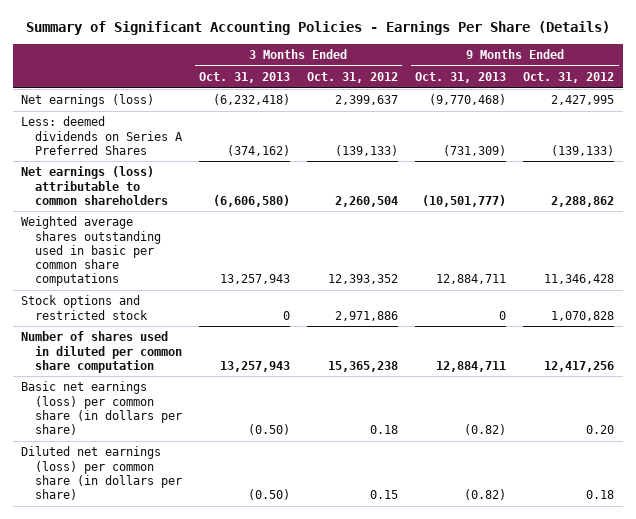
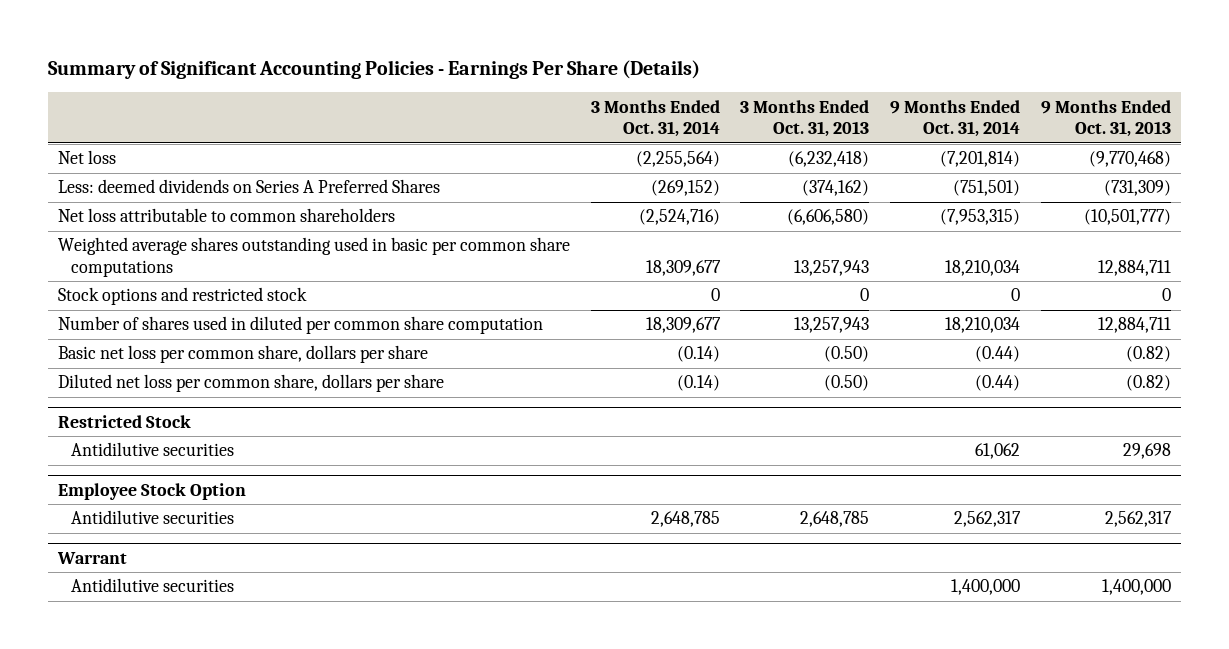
[307,72,399,84] Oct. 31, 2012 -> none
[523,72,615,84] Oct. 31, 2012 -> none
none -> [590,99,720,138] 3 Months Ended Oct. 31, 2014
none -> [890,99,1021,138] 9 Months Ended Oct. 31, 2014
[21,94,155,108] Net earnings (loss) -> [58,150,117,165] Net loss
[21,166,168,205] Net earnings (loss) attributable to common shareholders -> [58,208,396,223] Net loss attributable to common shareholders
[21,381,182,436] Basic net earnings (loss) per common share (in dollars per share) -> [58,345,429,364] Basic net loss per common share, dollars per share
[21,446,182,501] Diluted net earnings (loss) per common share (in dollars per share) -> [58,374,445,393] Diluted net loss per common share, dollars per share
none -> [58,415,192,429] Restricted Stock
none -> [70,442,234,457] Antidilutive securities
none -> [58,483,247,501] Employee Stock Option
none -> [70,510,234,525] Antidilutive securities
none -> [57,552,128,565] Warrant
none -> [70,578,234,593] Antidilutive securities

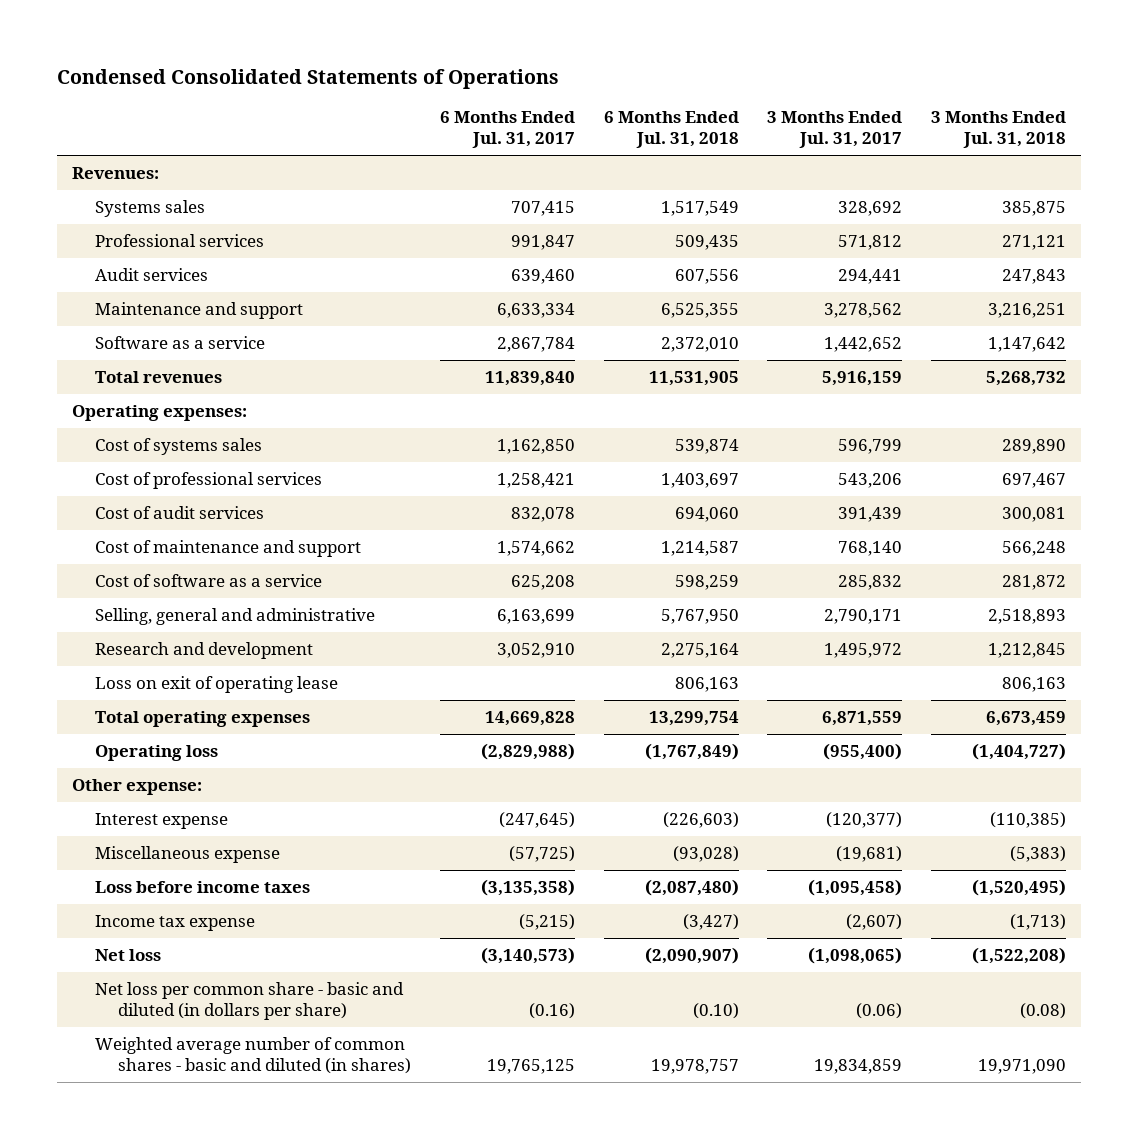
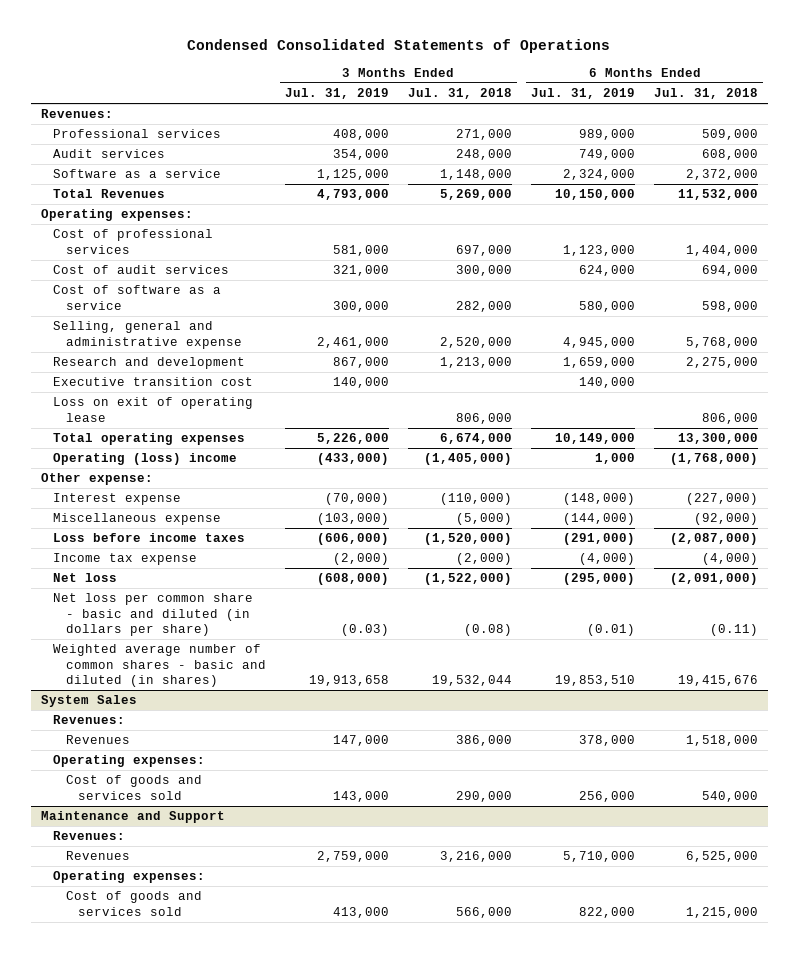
[439,111,575,149] 6 Months Ended Jul. 31, 2017 -> none
[767,111,903,149] 3 Months Ended Jul. 31, 2017 -> none
none -> [284,88,389,100] Jul. 31, 2019
none -> [531,88,636,100] Jul. 31, 2019
[94,199,205,217] Systems sales -> none
[94,301,303,319] Maintenance and support -> none
[674,234,739,250] 509,435 -> [702,129,759,141] 509,000
[1002,234,1067,250] 271,121 -> [455,129,512,141] 271,000
[674,268,739,284] 607,556 -> [702,149,759,161] 608,000
[1002,268,1067,284] 247,843 -> [455,149,512,161] 248,000
[660,336,739,352] 2,372,010 -> [686,169,759,181] 2,372,000
[988,336,1067,352] 1,147,642 -> [439,169,512,181] 1,148,000
[94,370,222,383] Total revenues -> [53,189,166,199] Total Revenues
[648,370,739,386] 11,531,905 -> [678,189,759,201] 11,532,000
[986,370,1067,386] 5,268,732 -> [439,189,512,201] 5,269,000
[94,437,262,455] Cost of systems sales -> none
[94,539,361,557] Cost of maintenance and support -> none
[660,472,739,488] 1,403,697 -> [686,244,759,256] 1,404,000
[1002,472,1067,488] 697,467 -> [455,244,512,256] 697,000
[674,506,739,522] 694,060 -> [702,265,759,277] 694,000
[1002,506,1067,522] 300,081 -> [455,265,512,277] 300,000
[674,574,739,590] 598,259 -> [702,300,759,312] 598,000
[1002,574,1067,590] 281,872 -> [455,300,512,312] 282,000
[94,607,375,625] Selling, general and administrative -> [53,321,242,349] Selling, general and administrative expense
[660,608,739,624] 5,767,950 -> [686,336,759,348] 5,768,000
[988,608,1067,624] 2,518,893 -> [439,336,512,348] 2,520,000
[660,642,739,658] 2,275,164 -> [686,357,759,369] 2,275,000
[988,642,1067,658] 1,212,845 -> [439,357,512,369] 1,213,000
none -> [53,377,254,387] Executive transition cost
[674,676,739,692] 806,163 -> [702,412,759,424] 806,000
[1002,676,1067,692] 806,163 -> [455,412,512,424] 806,000
[648,710,739,726] 13,299,754 -> [678,433,759,445] 13,300,000
[986,710,1067,726] 6,673,459 -> [439,433,512,445] 6,674,000
[94,744,218,761] Operating loss -> [53,453,238,466] Operating (loss) income
[644,742,739,760] (1,767,849) -> [670,453,759,466] (1,768,000)
[972,742,1067,760] (1,404,727) -> [423,453,512,466] (1,405,000)
[662,811,739,828] (226,603) -> [686,493,759,506] (227,000)
[990,811,1067,828] (110,385) -> [439,493,512,506] (110,000)
[672,845,739,862] (93,028) -> [694,513,759,526] (92,000)
[1010,845,1067,862] (5,383) -> [455,513,512,526] (5,000)
[644,878,739,896] (2,087,480) -> [670,533,759,546] (2,087,000)
[972,878,1067,896] (1,520,495) -> [423,533,512,546] (1,520,000)
[682,913,739,930] (3,427) -> [702,553,759,566] (4,000)
[1010,913,1067,930] (1,713) -> [455,553,512,566] (2,000)
[644,946,739,964] (2,090,907) -> [670,573,759,586] (2,091,000)
[972,946,1067,964] (1,522,208) -> [423,573,512,586] (1,522,000)
[692,1003,739,1020] (0.10) -> [710,623,759,636] (0.11)
[650,1059,739,1075] 19,978,757 -> [678,674,759,686] 19,415,676
[978,1059,1067,1075] 19,971,090 -> [431,674,512,686] 19,532,044
none -> [40,695,137,708] System Sales
none -> [53,715,126,725] Revenues:
none -> [65,735,130,745] Revenues
none -> [53,755,206,768] Operating expenses:
none -> [65,775,202,800] Cost of goods and services sold
none -> [40,811,225,824] Maintenance and Support
none -> [53,831,126,841] Revenues:
none -> [65,851,130,861] Revenues
none -> [53,871,206,884] Operating expenses:
none -> [65,891,202,916] Cost of goods and services sold

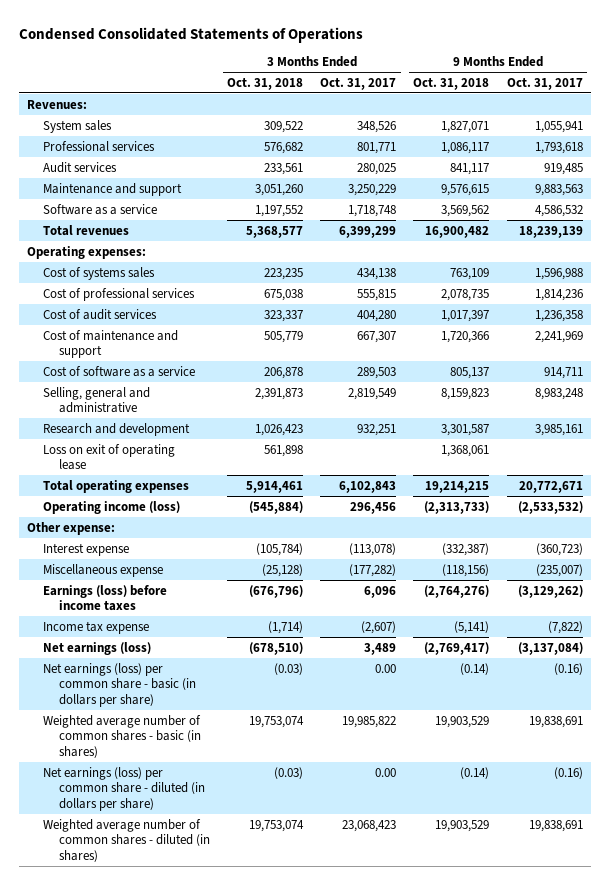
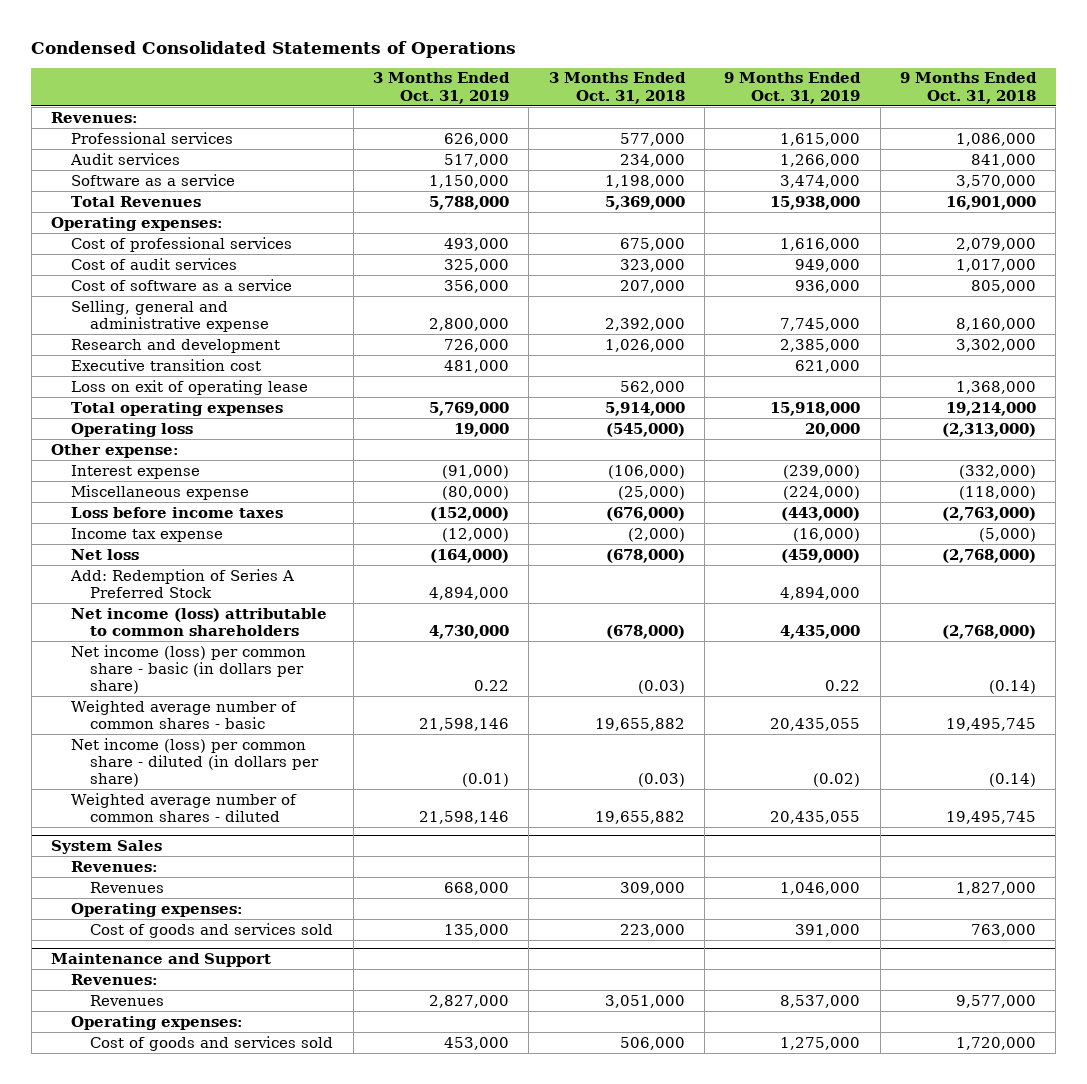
[320,77,397,90] Oct. 31, 2017 -> none
[506,77,583,90] Oct. 31, 2017 -> none
none -> [373,72,511,104] 3 Months Ended Oct. 31, 2019
none -> [724,72,862,104] 9 Months Ended Oct. 31, 2019
[43,119,113,133] System sales -> none
[43,182,183,196] Maintenance and support -> none
[264,141,304,154] 576,682 -> [619,132,685,146] 577,000
[441,141,490,154] 1,086,117 -> [955,132,1036,146] 1,086,000
[264,162,304,175] 233,561 -> [619,153,685,167] 234,000
[450,162,490,175] 841,117 -> [970,153,1036,167] 841,000
[255,204,304,217] 1,197,552 -> [604,174,685,188] 1,198,000
[441,204,490,217] 3,569,562 -> [955,174,1036,188] 3,570,000
[43,224,130,236] Total revenues -> [70,195,201,207] Total Revenues
[246,225,304,238] 5,368,577 -> [604,195,685,210] 5,369,000
[425,225,490,238] 16,900,482 -> [945,195,1036,210] 16,901,000
[43,266,156,280] Cost of systems sales -> none
[43,329,179,359] Cost of maintenance and support -> none
[264,288,304,301] 675,038 -> [619,237,685,251] 675,000
[441,288,490,301] 2,078,735 -> [955,237,1036,251] 2,079,000
[264,309,304,322] 323,337 -> [619,258,685,272] 323,000
[441,309,490,322] 1,017,397 -> [955,258,1036,272] 1,017,000
[264,366,304,379] 206,878 -> [619,279,685,293] 207,000
[450,366,490,379] 805,137 -> [970,279,1036,293] 805,000
[43,386,151,414] Selling, general and administrative -> [70,299,270,332] Selling, general and administrative expense
[255,387,304,400] 2,391,873 -> [604,317,685,331] 2,392,000
[441,387,490,400] 8,159,823 -> [955,317,1036,331] 8,160,000
[255,423,304,436] 1,026,423 -> [604,338,685,352] 1,026,000
[441,423,490,436] 3,301,587 -> [955,338,1036,352] 3,302,000
none -> [70,358,261,371] Executive transition cost
[264,444,304,457] 561,898 -> [619,380,685,394] 562,000
[441,444,490,457] 1,368,061 -> [955,380,1036,394] 1,368,000
[246,480,304,493] 5,914,461 -> [604,401,685,416] 5,914,000
[425,480,490,493] 19,214,215 -> [945,401,1036,416] 19,214,000
[43,500,181,514] Operating income (loss) -> [70,422,193,437] Operating loss
[249,500,304,514] (545,884) -> [605,422,685,437] (545,000)
[424,500,490,514] (2,313,733) -> [941,422,1036,437] (2,313,000)
[256,542,304,556] (105,784) -> [607,464,685,479] (106,000)
[442,542,490,556] (332,387) -> [958,464,1036,479] (332,000)
[262,563,304,577] (25,128) -> [617,485,685,500] (25,000)
[442,563,490,577] (118,156) -> [958,485,1036,500] (118,000)
[43,584,168,612] Earnings (loss) before income taxes -> [70,506,283,518] Loss before income taxes
[249,584,304,598] (676,796) -> [605,506,685,521] (676,000)
[424,584,490,598] (2,764,276) -> [941,506,1036,521] (2,763,000)
[268,620,304,634] (1,714) -> [627,527,685,542] (2,000)
[454,620,490,634] (5,141) -> [978,527,1036,542] (5,000)
[43,641,152,655] Net earnings (loss) -> [70,548,139,560] Net loss
[249,641,304,655] (678,510) -> [605,548,685,563] (678,000)
[424,641,490,655] (2,769,417) -> [941,548,1036,563] (2,768,000)
none -> [69,568,294,598] Add: Redemption of Series A Preferred Stock
none -> [70,607,327,636] Net income (loss) attributable to common shareholders
[43,662,197,707] Net earnings (loss) per common share - basic (in dollars per share) -> [70,644,306,695] Net income (loss) per common share - basic (in dollars per share)
[43,714,202,758] Weighted average number of common shares - basic (in shares) -> [70,699,297,729] Weighted average number of common shares - basic
[249,715,305,728] 19,753,074 -> [594,717,685,731] 19,655,882
[435,715,490,728] 19,903,529 -> [945,717,1036,731] 19,495,745
[43,766,206,811] Net earnings (loss) per common share - diluted (in dollars per share) -> [70,737,320,788] Net income (loss) per common share - diluted (in dollars per share)
[43,818,211,862] Weighted average number of common shares - diluted (in shares) -> [70,792,297,822] Weighted average number of common shares - diluted
[249,819,305,832] 19,753,074 -> [594,810,685,824] 19,655,882
[435,819,490,832] 19,903,529 -> [945,810,1036,824] 19,495,745
none -> [51,840,163,855] System Sales
none -> [70,860,158,872] Revenues:
none -> [90,881,165,893] Revenues
none -> [70,902,243,917] Operating expenses:
none -> [90,922,334,938] Cost of goods and services sold
none -> [51,953,272,968] Maintenance and Support
none -> [70,973,158,985] Revenues:
none -> [90,994,165,1006] Revenues
none -> [70,1015,243,1030] Operating expenses:
none -> [90,1035,334,1051] Cost of goods and services sold

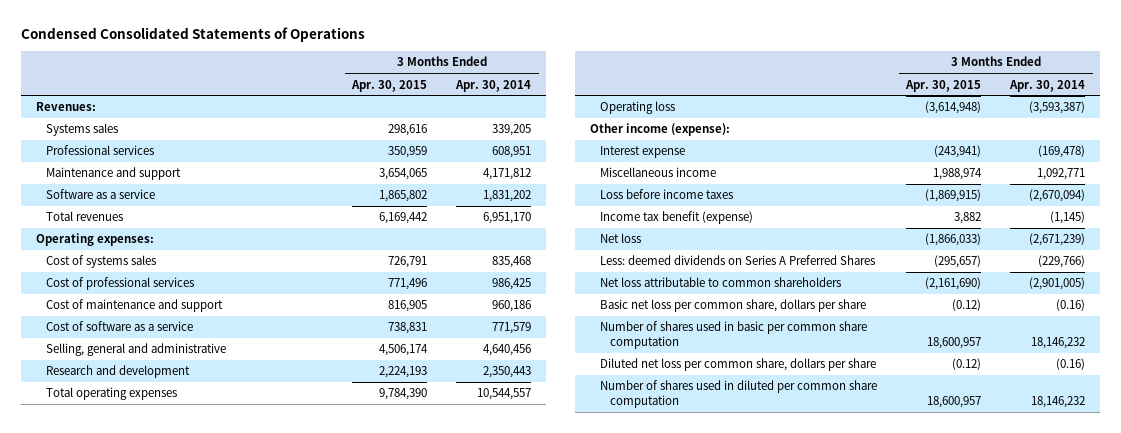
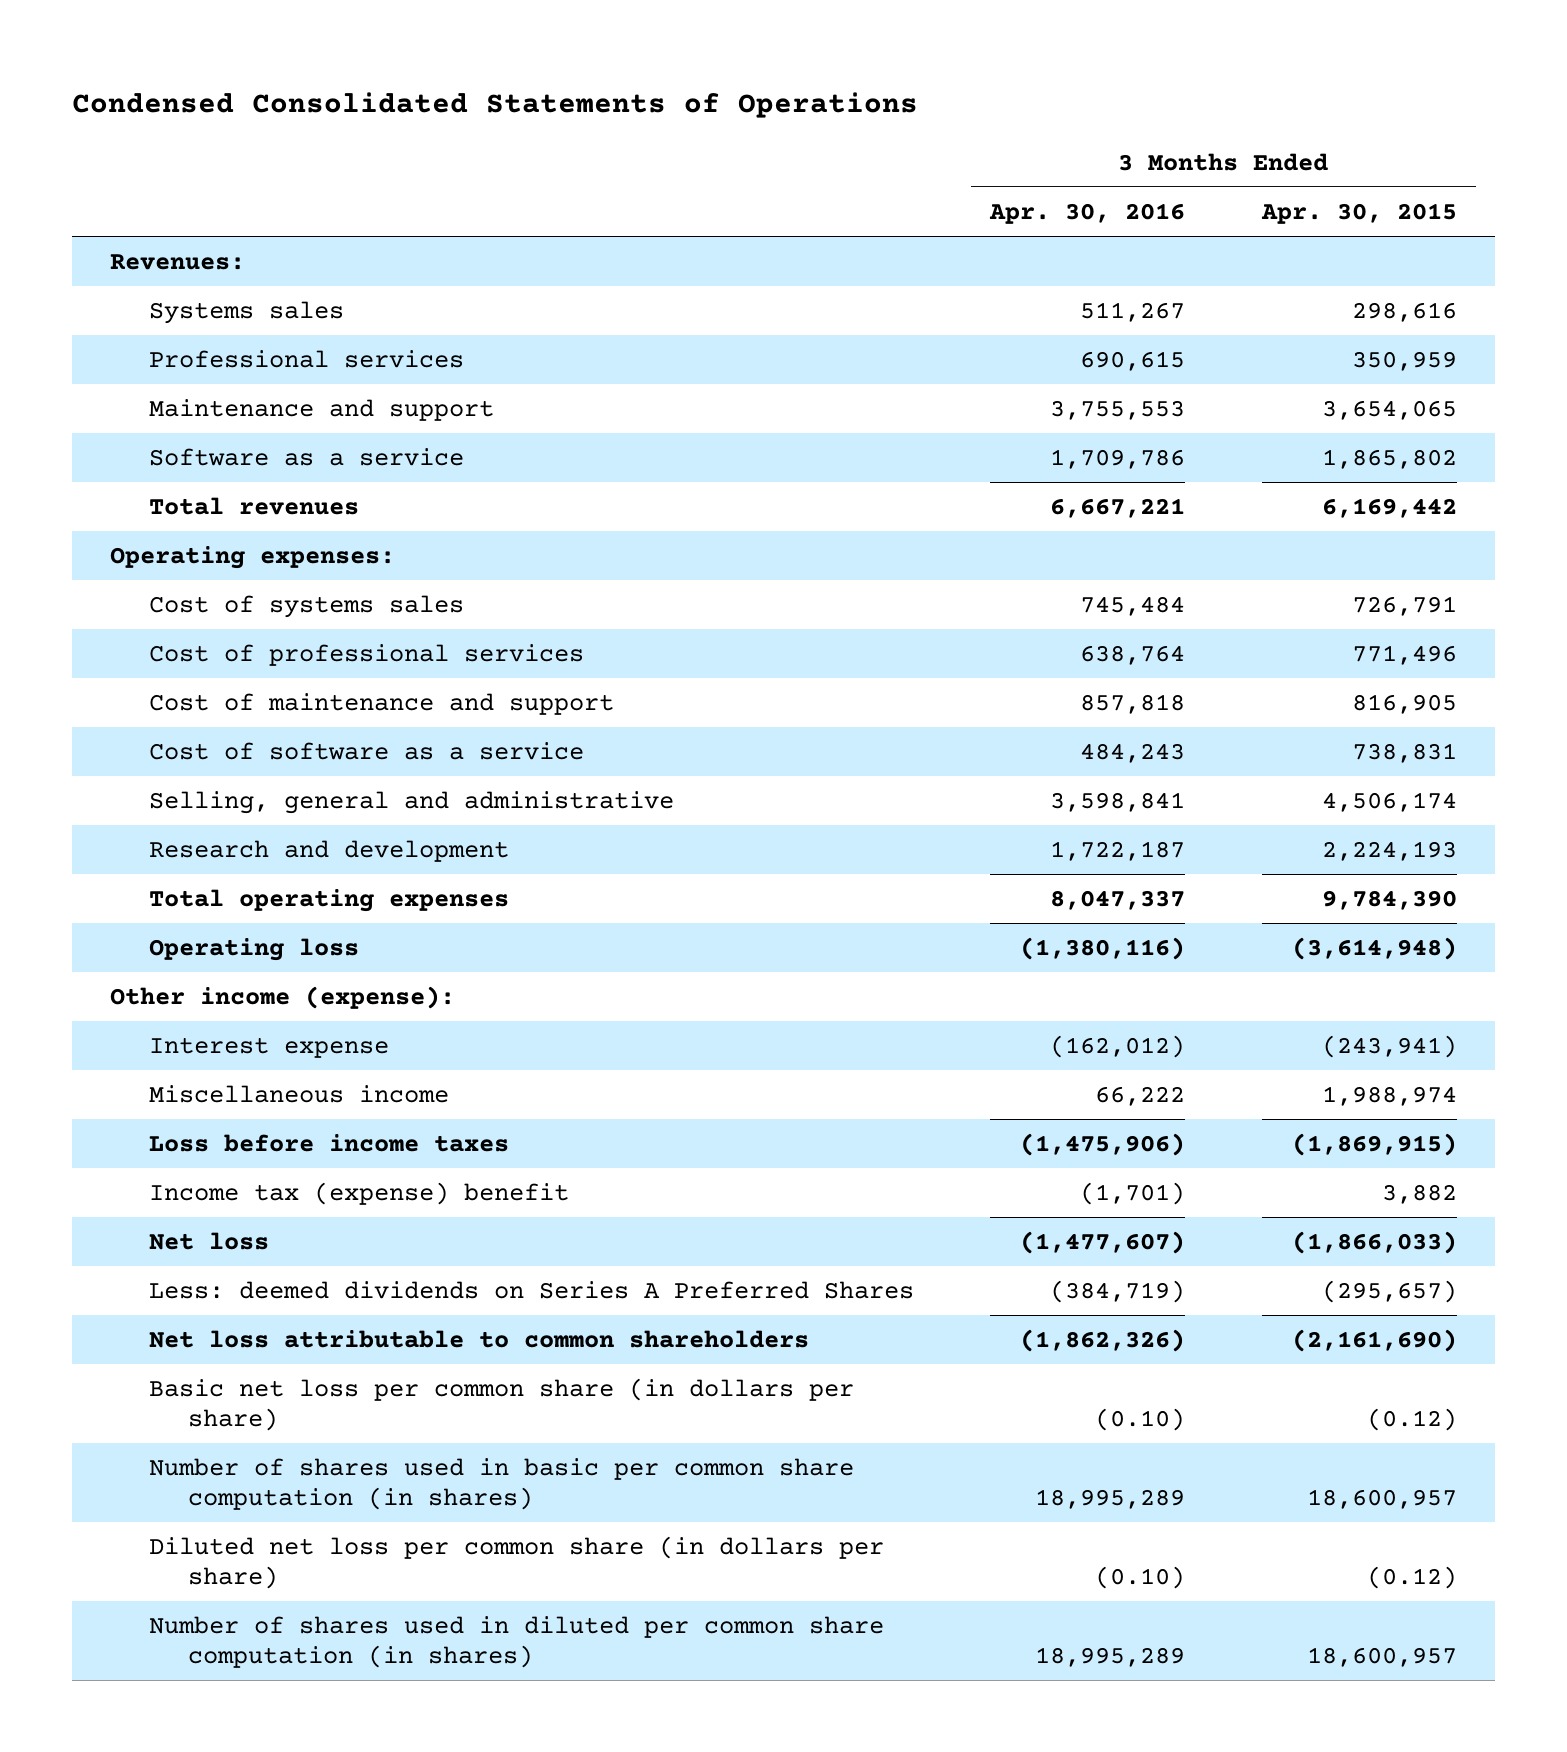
[455,79,532,92] Apr. 30, 2014 -> none
none -> [989,202,1186,224] Apr. 30, 2016
[599,211,753,225] Income tax benefit (expense) -> [148,1182,569,1206] Income tax (expense) benefit
[599,299,866,313] Basic net loss per common share, dollars per share -> [148,1378,854,1432] Basic net loss per common share (in dollars per share)
[599,321,867,349] Number of shares used in basic per common share computation -> [148,1458,854,1511] Number of shares used in basic per common share computation (in shares)
[599,358,876,372] Diluted net loss per common share, dollars per share -> [148,1536,884,1590] Diluted net loss per common share (in dollars per share)
[599,380,877,408] Number of shares used in diluted per common share computation -> [148,1616,884,1669] Number of shares used in diluted per common share computation (in shares)

